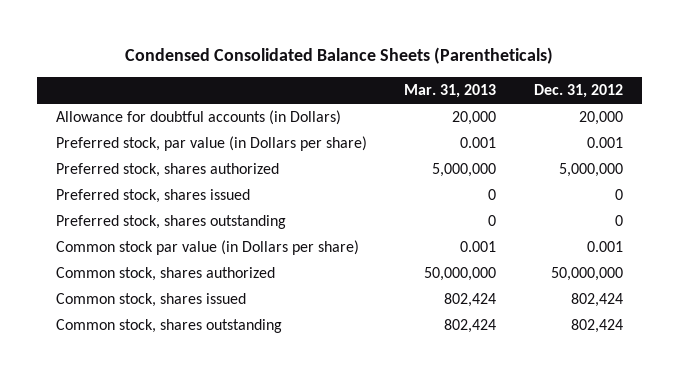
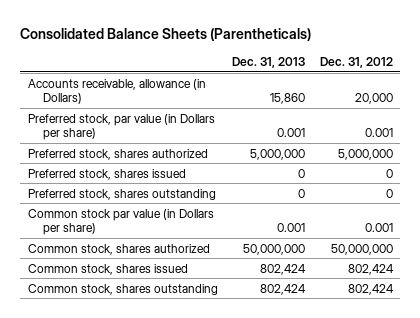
[125,47,554,65] Condensed Consolidated Balance Sheets (Parentheticals) -> [20,28,312,42] Consolidated Balance Sheets (Parentheticals)
[404,83,497,98] Mar. 31, 2013 -> none
none -> [232,56,306,68] Dec. 31, 2013
[55,110,341,126] Allowance for doubtful accounts (in Dollars) -> [27,78,206,105] Accounts receivable, allowance (in Dollars)

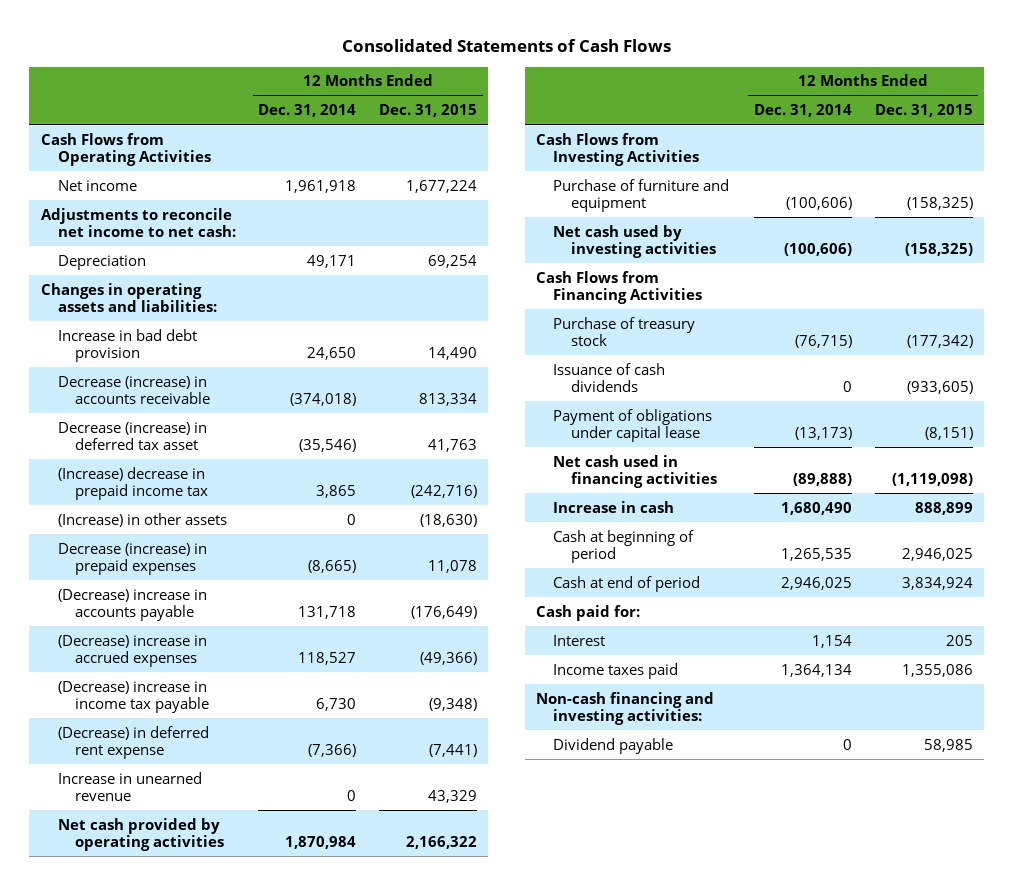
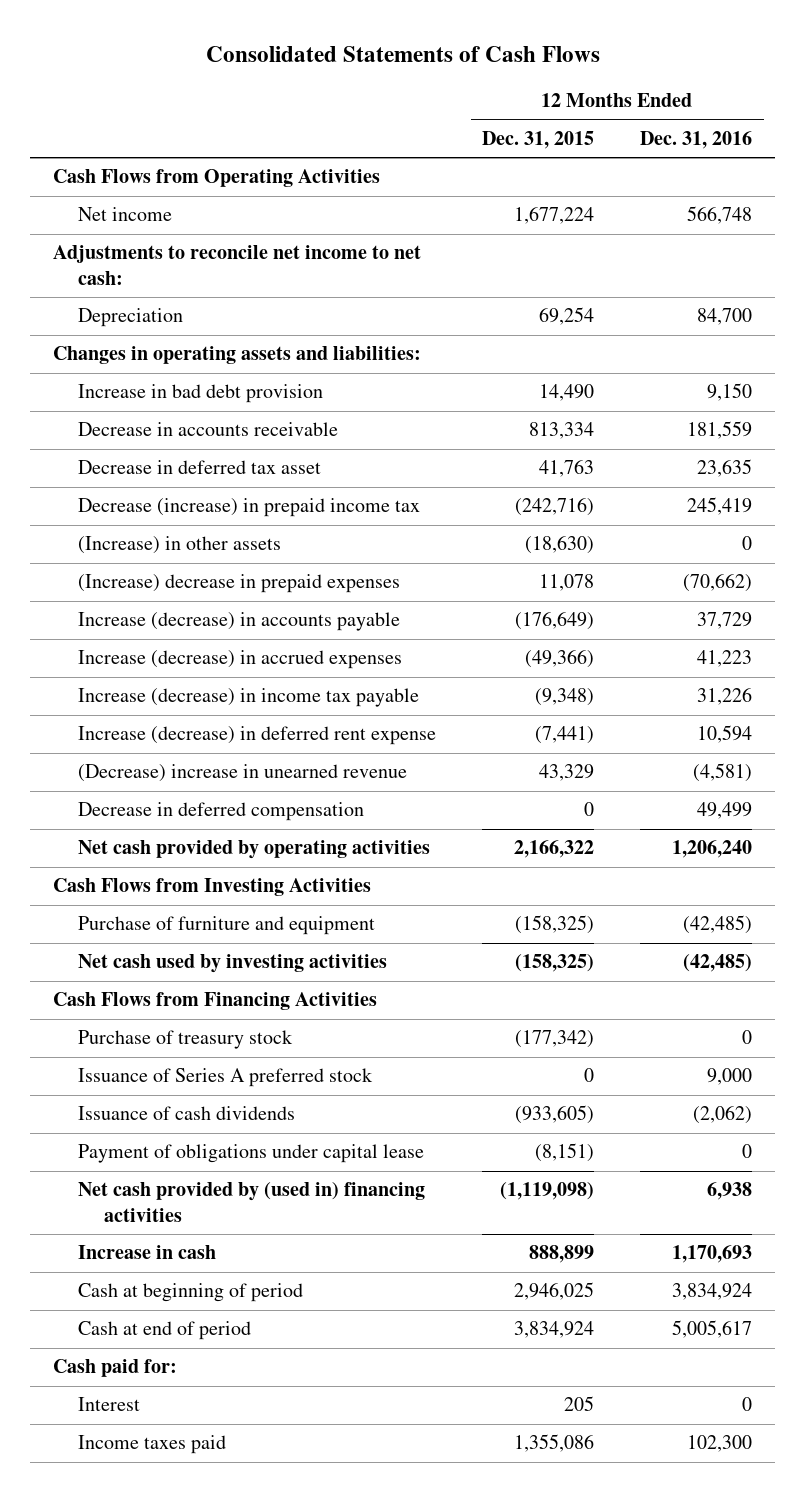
[258,103,357,117] Dec. 31, 2014 -> none
none -> [640,130,753,149] Dec. 31, 2016
[57,375,210,404] Decrease (increase) in accounts receivable -> [78,422,339,437] Decrease in accounts receivable
[57,421,207,450] Decrease (increase) in deferred tax asset -> [78,460,322,475] Decrease in deferred tax asset
[57,466,208,500] (Increase) decrease in prepaid income tax -> [78,498,421,518] Decrease (increase) in prepaid income tax
[57,542,207,575] Decrease (increase) in prepaid expenses -> [78,574,401,594] (Increase) decrease in prepaid expenses
[57,588,207,621] (Decrease) increase in accounts payable -> [78,612,401,632] Increase (decrease) in accounts payable
[57,634,207,667] (Decrease) increase in accrued expenses -> [78,650,403,670] Increase (decrease) in accrued expenses
[57,680,209,713] (Decrease) increase in income tax payable -> [78,688,420,708] Increase (decrease) in income tax payable
[57,725,209,759] (Decrease) in deferred rent expense -> [78,726,437,746] Increase (decrease) in deferred rent expense
[57,771,202,801] Increase in unearned revenue -> [78,764,408,783] (Decrease) increase in unearned revenue
none -> [78,802,365,822] Decrease in deferred compensation
none -> [78,1068,374,1088] Issuance of Series A preferred stock
[553,454,717,488] Net cash used in financing activities -> [78,1182,426,1222] Net cash provided by (used in) financing activities
[536,691,715,725] Non-cash financing and investing activities: -> none
[553,737,674,754] Dividend payable -> none

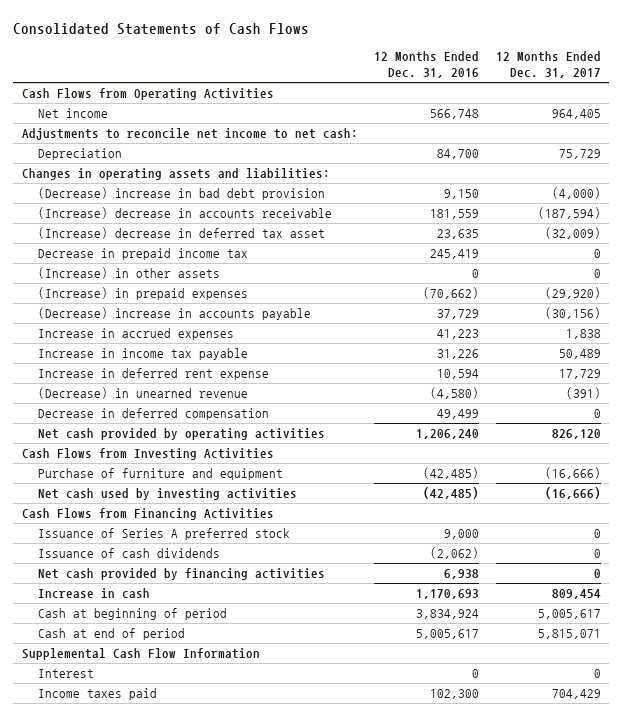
[482,130,595,149] Dec. 31, 2015 -> none
none -> [496,51,602,79] 12 Months Ended Dec. 31, 2017
[78,384,324,404] Increase in bad debt provision -> [38,187,326,201] (Decrease) increase in bad debt provision
[78,422,339,437] Decrease in accounts receivable -> [38,207,333,220] (Increase) decrease in accounts receivable
[78,460,322,475] Decrease in deferred tax asset -> [38,227,326,240] (Increase) decrease in deferred tax asset
[78,498,421,518] Decrease (increase) in prepaid income tax -> [38,248,249,261] Decrease in prepaid income tax
[78,574,401,594] (Increase) decrease in prepaid expenses -> [38,287,249,301] (Increase) in prepaid expenses
[78,612,401,632] Increase (decrease) in accounts payable -> [38,307,312,321] (Decrease) increase in accounts payable
[78,650,403,670] Increase (decrease) in accrued expenses -> [38,328,235,341] Increase in accrued expenses
[78,688,420,708] Increase (decrease) in income tax payable -> [38,348,249,361] Increase in income tax payable
[78,726,437,746] Increase (decrease) in deferred rent expense -> [38,368,270,381] Increase in deferred rent expense
[78,764,408,783] (Decrease) increase in unearned revenue -> [38,387,249,400] (Decrease) in unearned revenue
[693,763,753,783] (4,581) -> [430,387,480,400] (4,580)
[78,1030,294,1050] Purchase of treasury stock -> none
[78,1144,425,1164] Payment of obligations under capital lease -> none
[78,1182,426,1222] Net cash provided by (used in) financing activities -> [38,568,326,581] Net cash provided by financing activities
[53,1359,178,1378] Cash paid for: -> none
none -> [21,648,260,661] Supplemental Cash Flow Information

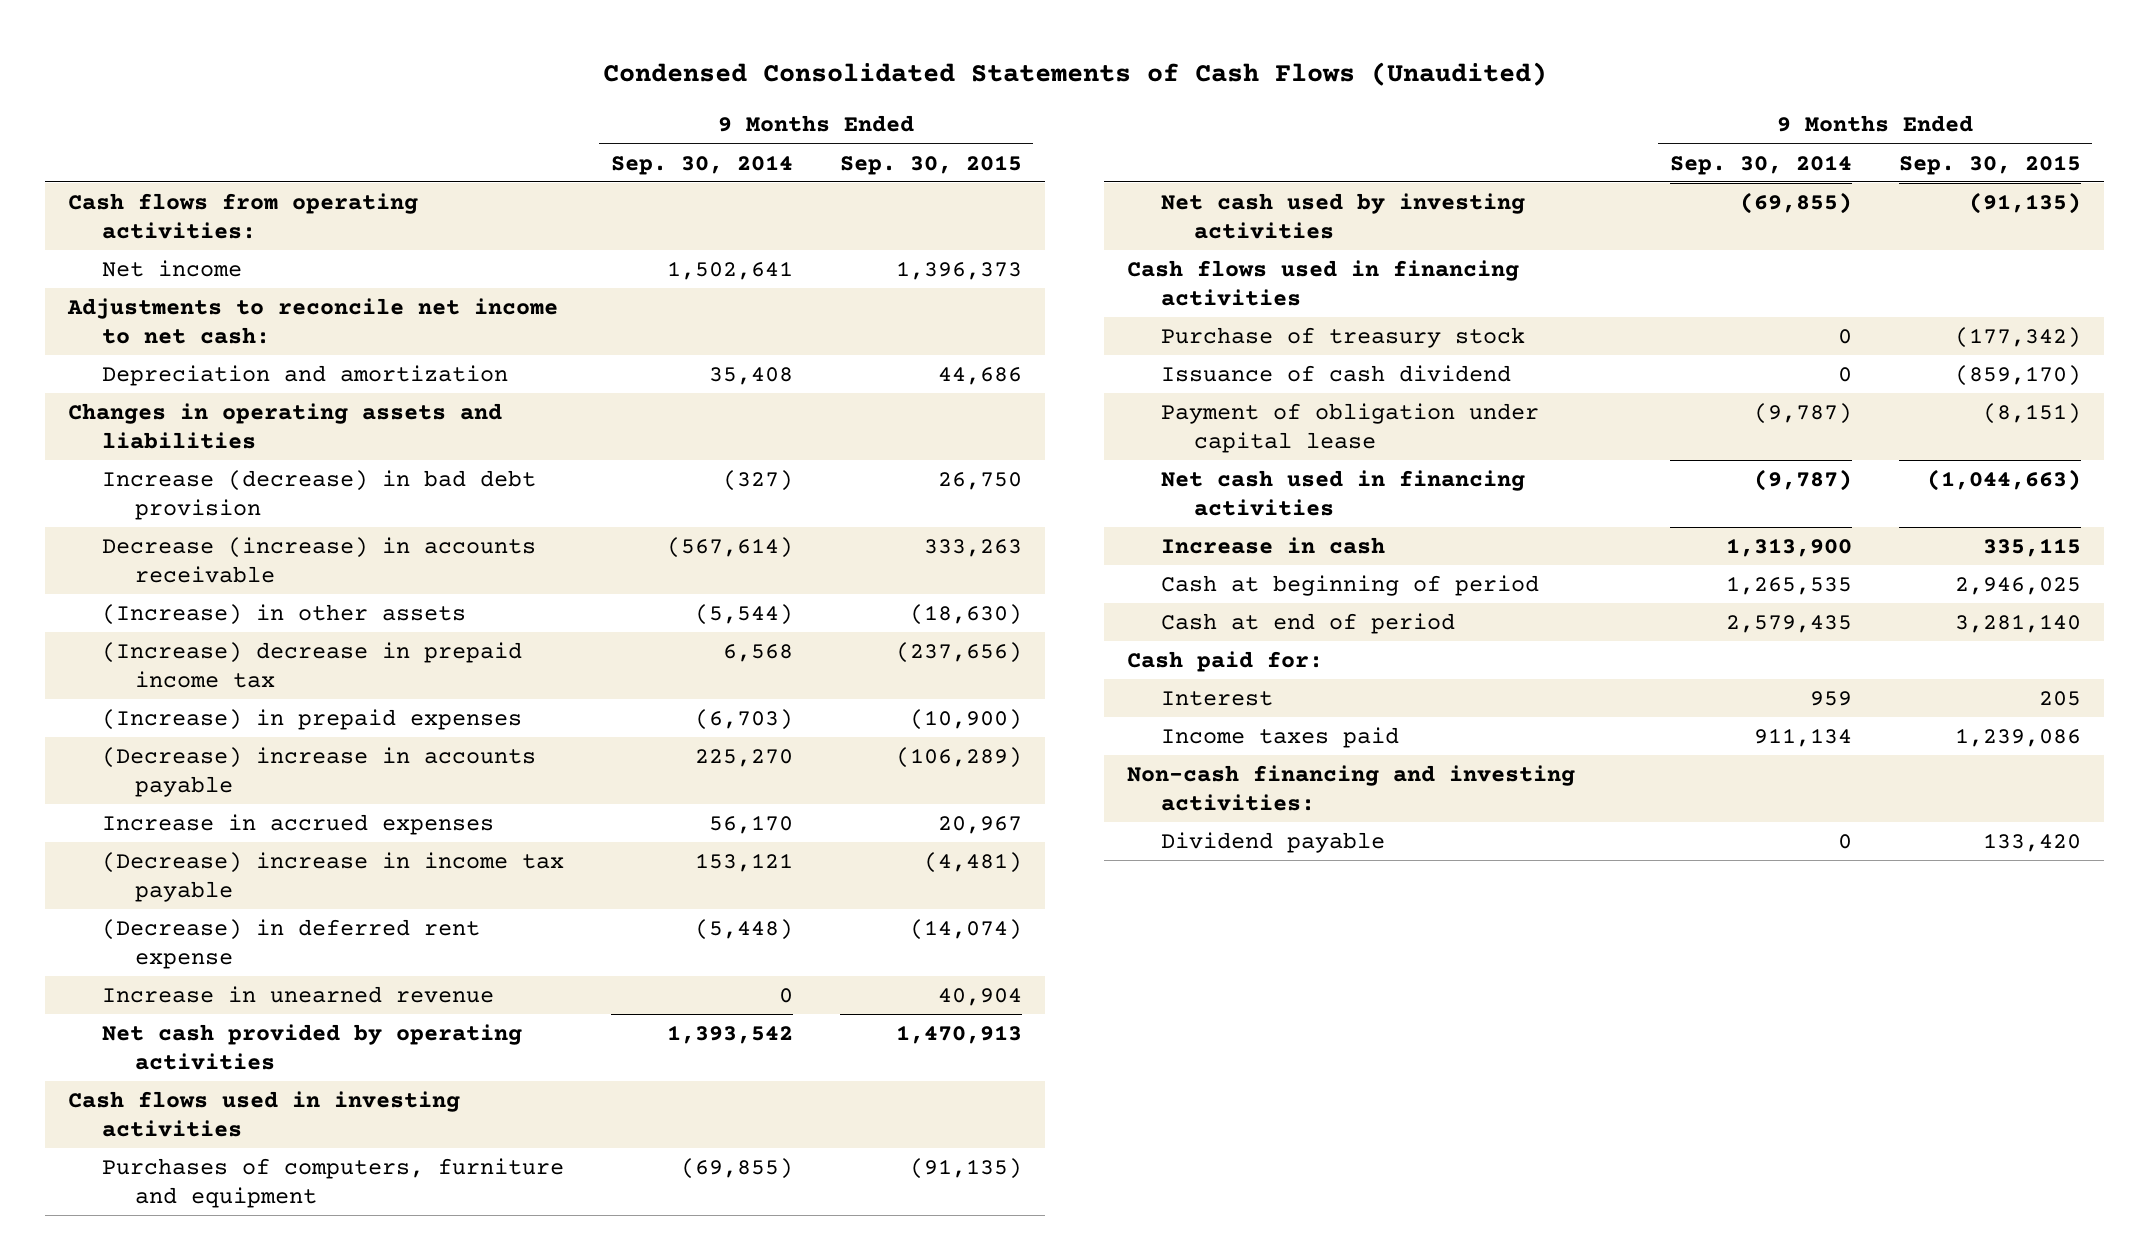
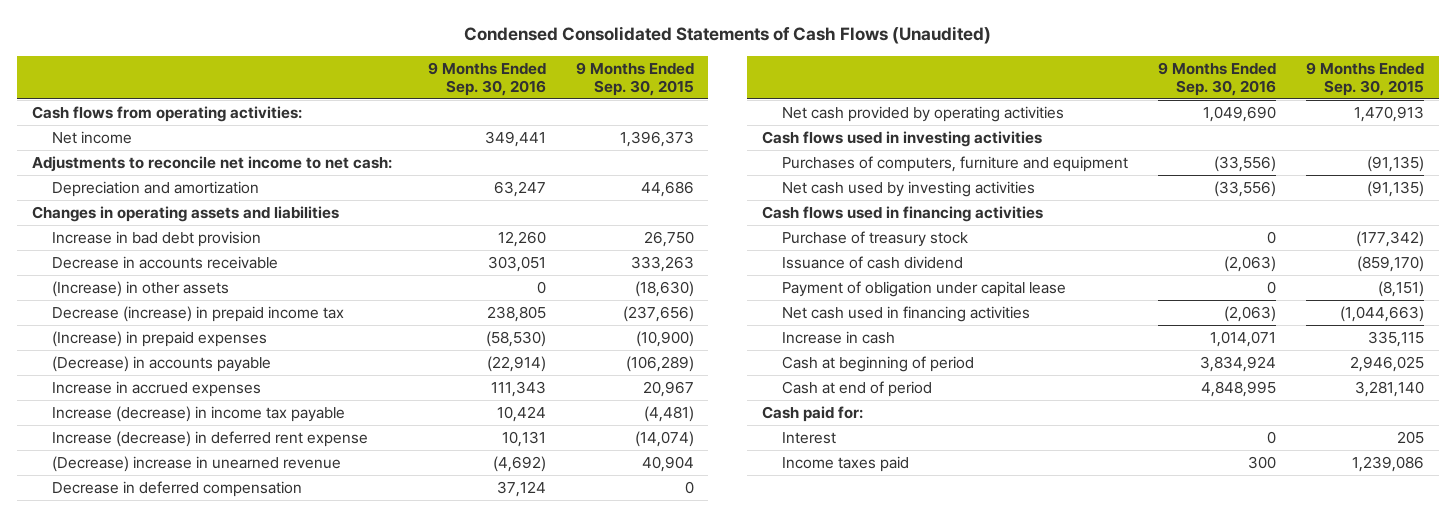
[610,154,793,175] Sep. 30, 2014 -> none
none -> [427,61,546,96] 9 Months Ended Sep. 30, 2016
[101,470,536,520] Increase (decrease) in bad debt provision -> [51,230,261,247] Increase in bad debt provision
[101,537,536,583] Decrease (increase) in accounts receivable -> [51,255,278,269] Decrease in accounts receivable
[101,642,522,688] (Increase) decrease in prepaid income tax -> [51,305,344,322] Decrease (increase) in prepaid income tax
[101,747,536,797] (Decrease) increase in accounts payable -> [51,355,271,372] (Decrease) in accounts payable
[101,852,564,902] (Decrease) increase in income tax payable -> [51,405,345,422] Increase (decrease) in income tax payable
[101,919,480,969] (Decrease) in deferred rent expense -> [51,430,368,447] Increase (decrease) in deferred rent expense
[101,986,494,1004] Increase in unearned revenue -> [51,455,341,472] (Decrease) increase in unearned revenue
none -> [51,480,302,497] Decrease in deferred compensation
[1127,765,1576,811] Non-cash financing and investing activities: -> none
[1160,832,1385,854] Dividend payable -> none

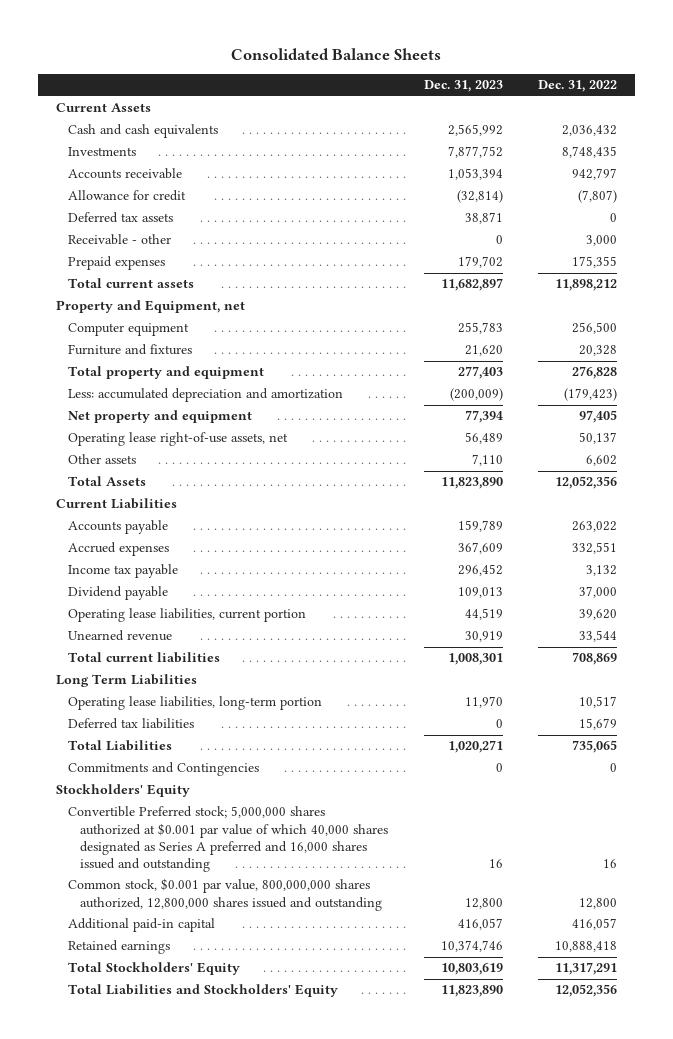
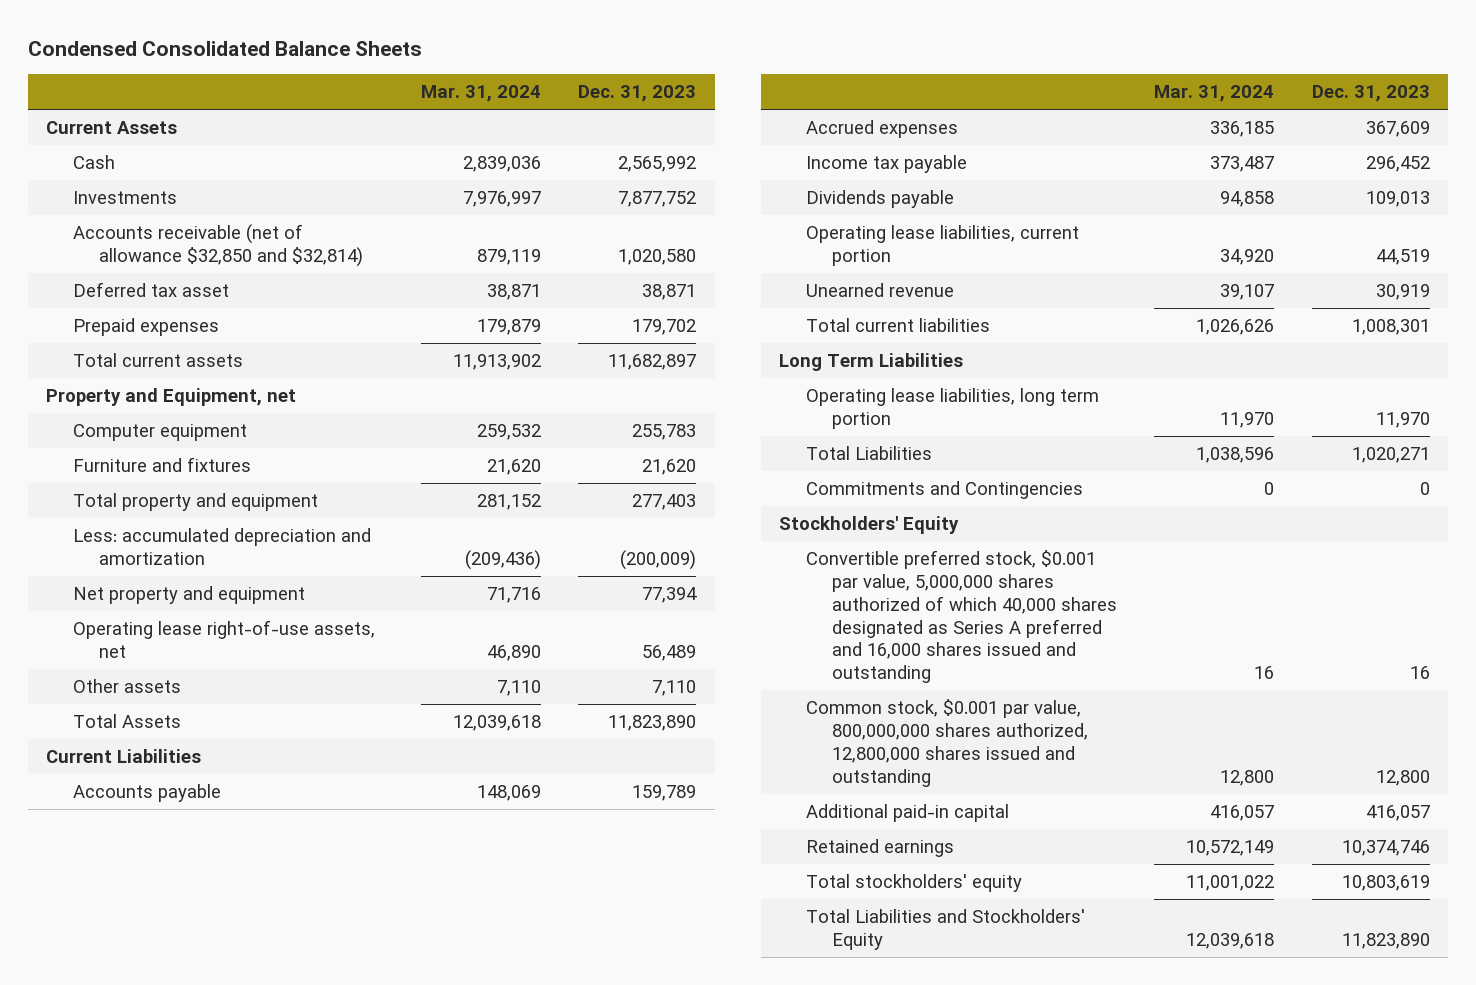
[231,47,442,60] Consolidated Balance Sheets -> [27,41,422,57] Condensed Consolidated Balance Sheets
[538,80,618,93] Dec. 31, 2022 -> none
none -> [421,85,542,103] Mar. 31, 2024
[67,124,218,139] Cash and cash equivalents -> [72,154,115,169] Cash
[67,190,186,202] Allowance for credit -> none
[67,234,171,246] Receivable - other -> none
[67,168,182,180] Accounts receivable -> [72,223,363,267] Accounts receivable (net of allowance $32,850 and $32,814)
[447,168,503,181] 1,053,394 -> [618,248,697,265] 1,020,580
[67,212,173,224] Deferred tax assets -> [72,281,229,297] Deferred tax asset
[67,586,168,601] Dividend payable -> [805,189,954,208] Dividends payable
[67,718,194,730] Deferred tax liabilities -> none
[67,696,322,711] Operating lease liabilities, long-term portion -> [805,387,1099,429] Operating lease liabilities, long term portion
[67,806,389,872] Convertible Preferred stock; 5,000,000 shares authorized at $0.001 par value of which 40,000 shares designated as Series A preferred and 16,000 shares issued and outstanding -> [805,549,1118,684] Convertible preferred stock, $0.001 par value, 5,000,000 shares authorized of which 40,000 shares designated as Series A preferred and 16,000 shares issued and outstanding
[67,962,240,976] Total Stockholders' Equity -> [805,873,1022,892] Total stockholders' equity

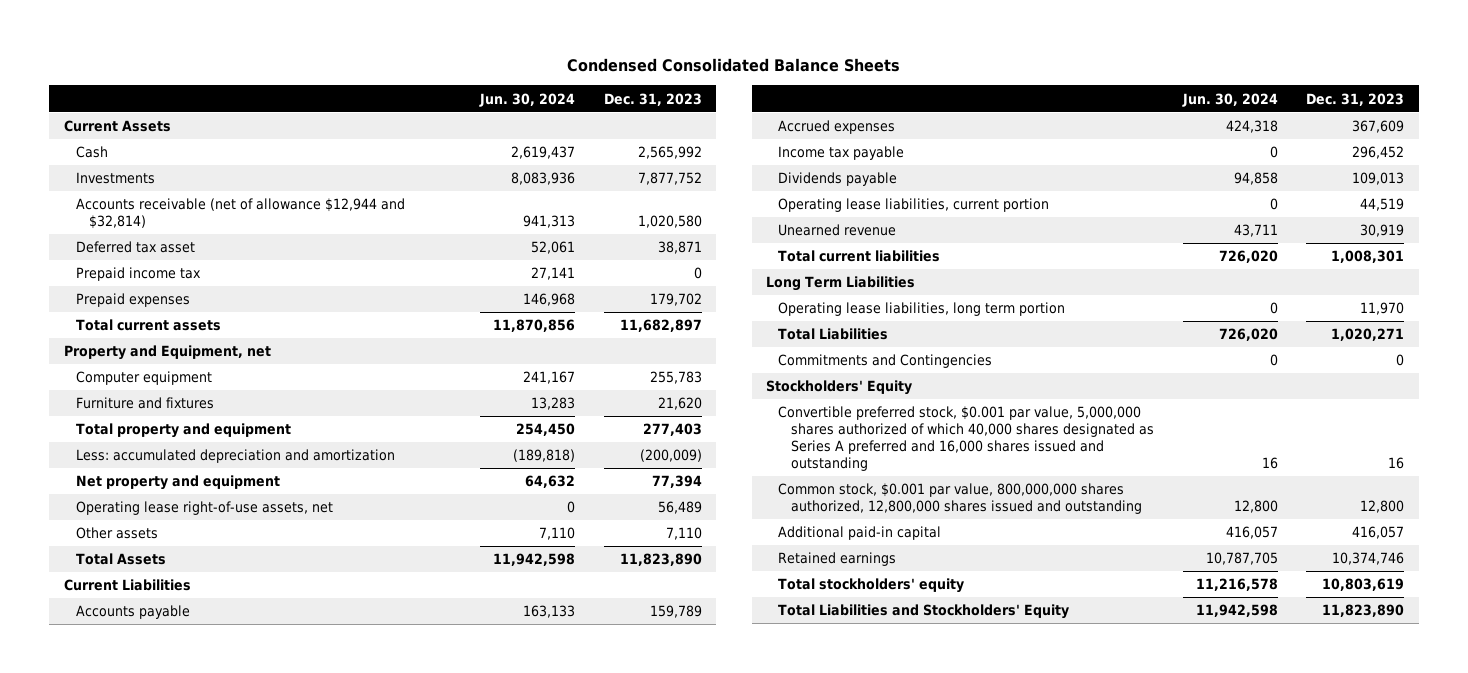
[421,85,542,103] Mar. 31, 2024 -> none
none -> [479,92,576,107] Jun. 30, 2024
[72,223,363,267] Accounts receivable (net of allowance $32,850 and $32,814) -> [76,198,406,230] Accounts receivable (net of allowance $12,944 and $32,814)
none -> [76,267,202,282] Prepaid income tax

